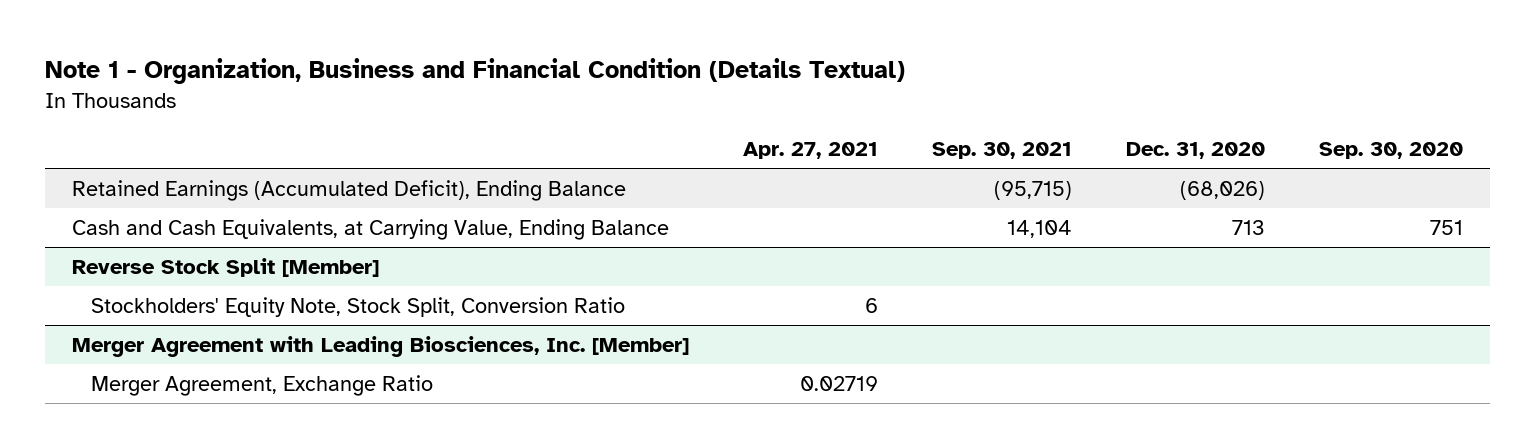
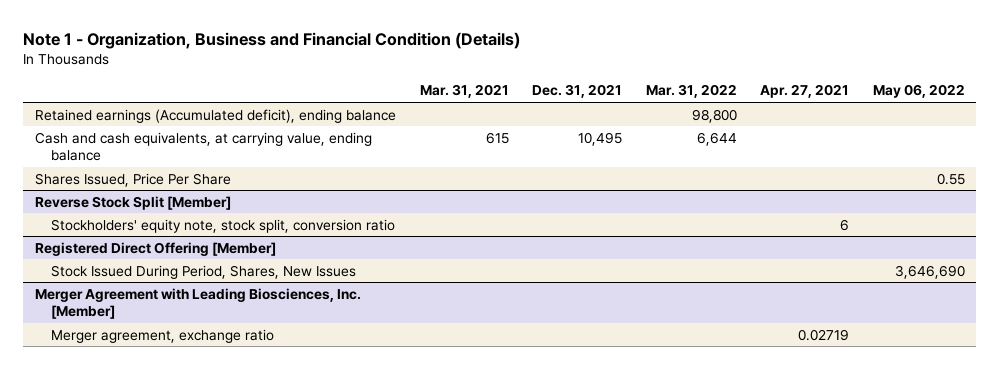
[44,58,905,85] Note 1 - Organization, Business and Financial Condition (Details Textual) -> [23,32,521,50] Note 1 - Organization, Business and Financial Condition (Details)
[931,142,1072,160] Sep. 30, 2021 -> none
[1125,142,1265,160] Dec. 31, 2020 -> none
[1318,142,1463,160] Sep. 30, 2020 -> none
none -> [419,84,509,99] Mar. 31, 2021
none -> [532,84,623,99] Dec. 31, 2021
none -> [645,84,737,99] Mar. 31, 2022
none -> [872,84,965,99] May 06, 2022
[71,179,626,201] Retained Earnings (Accumulated Deficit), Ending Balance -> [35,108,397,123] Retained earnings (Accumulated deficit), ending balance
[71,218,669,240] Cash and Cash Equivalents, at Carrying Value, Ending Balance -> [35,131,373,161] Cash and cash equivalents, at carrying value, ending balance
none -> [35,172,232,187] Shares Issued, Price Per Share
[90,296,625,317] Stockholders' Equity Note, Stock Split, Conversion Ratio -> [51,218,396,233] Stockholders' equity note, stock split, conversion ratio
none -> [35,241,277,256] Registered Direct Offering [Member]
none -> [51,264,357,279] Stock Issued During Period, Shares, New Issues
[90,374,433,396] Merger Agreement, Exchange Ratio -> [51,328,275,343] Merger agreement, exchange ratio

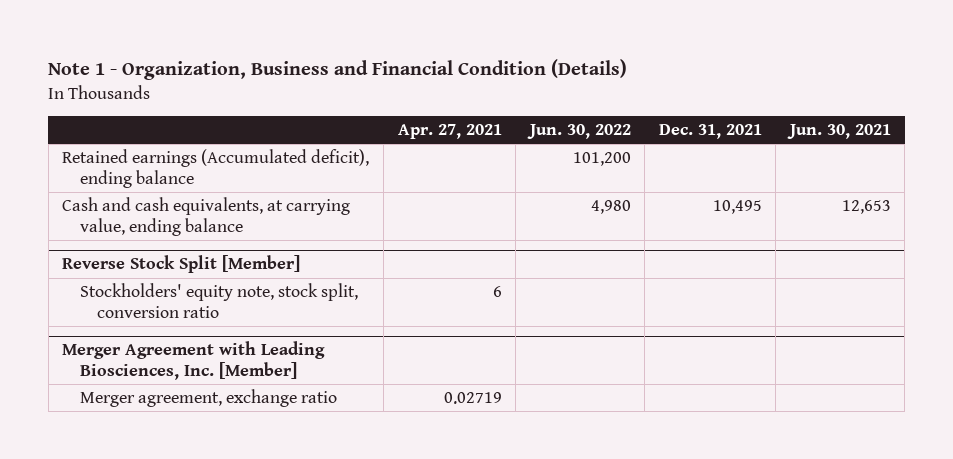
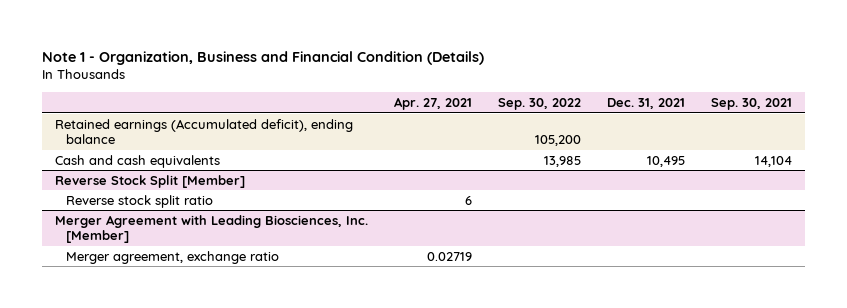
[526,124,631,140] Jun. 30, 2022 -> none
[786,124,891,140] Jun. 30, 2021 -> none
none -> [498,97,582,110] Sep. 30, 2022
none -> [710,97,792,110] Sep. 30, 2021
[62,197,351,236] Cash and cash equivalents, at carrying value, ending balance -> [55,154,221,168] Cash and cash equivalents
[79,283,358,318] Stockholders' equity note, stock split, conversion ratio -> [66,194,214,208] Reverse stock split ratio

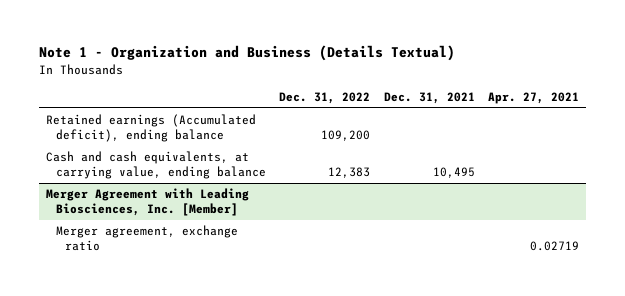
[42,50,485,65] Note 1 - Organization, Business and Financial Condition (Details) -> [38,45,455,62] Note 1 - Organization and Business (Details Textual)
[498,97,582,110] Sep. 30, 2022 -> none
[710,97,792,110] Sep. 30, 2021 -> none
none -> [279,91,371,104] Dec. 31, 2022
[55,174,246,188] Reverse Stock Split [Member] -> none
[66,194,214,208] Reverse stock split ratio -> none
[55,154,221,168] Cash and cash equivalents -> [45,151,266,180] Cash and cash equivalents, at carrying value, ending balance

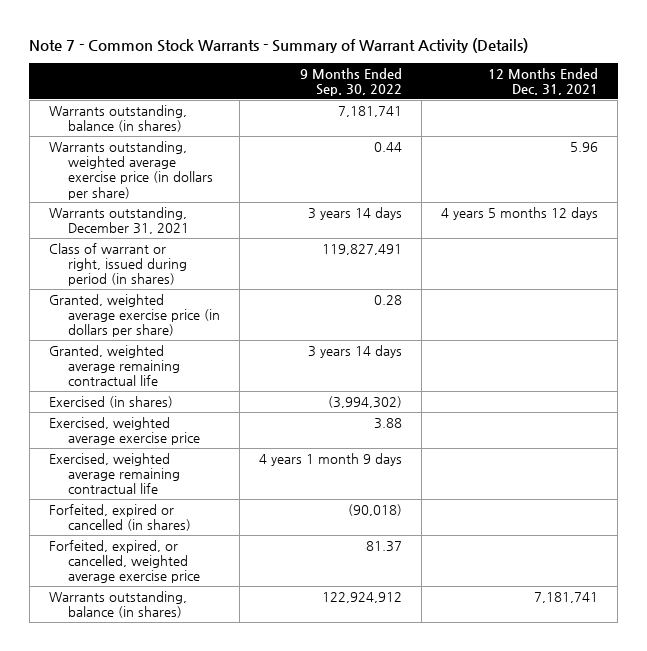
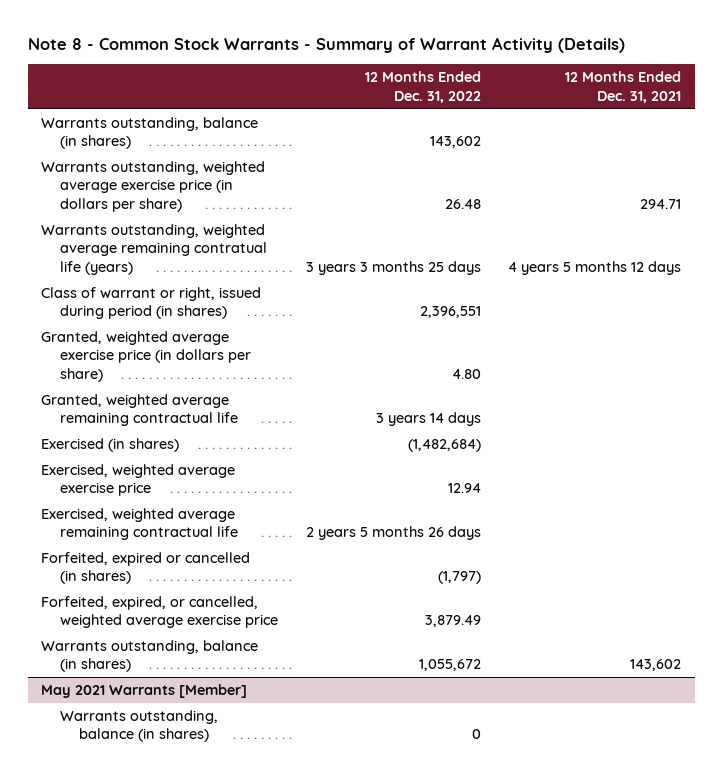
[29,37,529,53] Note 7 - Common Stock Warrants - Summary of Warrant Activity (Details) -> [27,37,625,54] Note 8 - Common Stock Warrants - Summary of Warrant Activity (Details)
[300,67,403,97] 9 Months Ended Sep. 30, 2022 -> none
none -> [364,71,481,103] 12 Months Ended Dec. 31, 2022
[570,141,599,152] 5.96 -> [640,198,682,209] 294.71
[48,206,190,235] Warrants outstanding, December 31, 2021 -> [41,224,268,275] Warrants outstanding, weighted average remaining contratual life (years)
[534,591,599,603] 7,181,741 -> [630,659,682,672] 143,602
none -> [41,684,248,699] May 2021 Warrants [Member]
none -> [60,710,219,743] Warrants outstanding, balance (in shares)

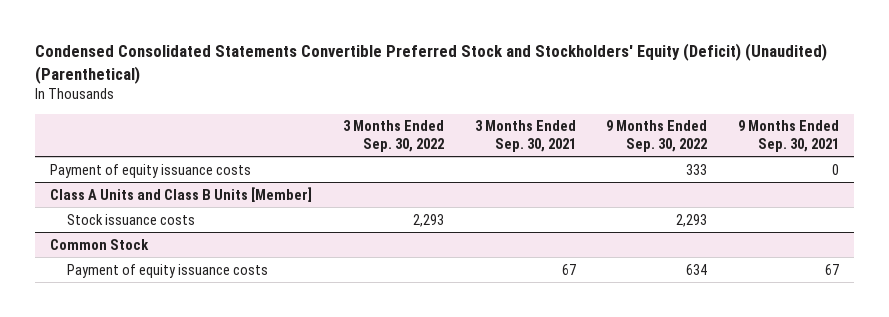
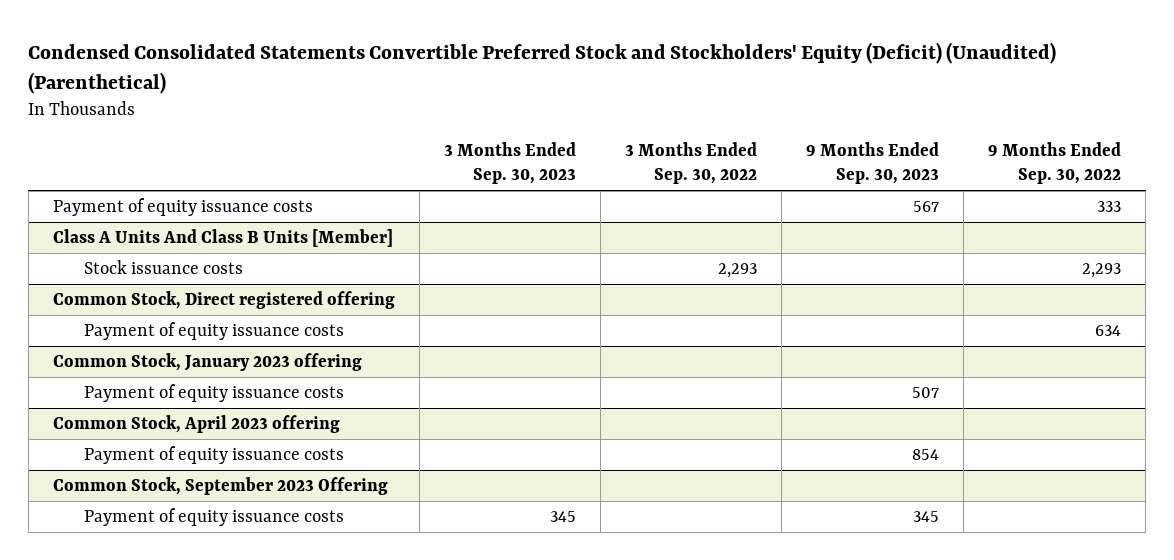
[474,120,576,152] 3 Months Ended Sep. 30, 2021 -> none
[737,120,839,152] 9 Months Ended Sep. 30, 2021 -> none
none -> [443,142,576,185] 3 Months Ended Sep. 30, 2023
none -> [806,142,940,185] 9 Months Ended Sep. 30, 2023
[50,186,313,202] Class A Units and Class B Units [Member] -> [52,229,393,248] Class A Units And Class B Units [Member]
[50,238,150,250] Common Stock -> [52,291,395,310] Common Stock, Direct registered offering
none -> [52,353,362,372] Common Stock, January 2023 offering
none -> [83,384,344,403] Payment of equity issuance costs
none -> [52,415,340,434] Common Stock, April 2023 offering
none -> [83,446,344,465] Payment of equity issuance costs
none -> [52,477,388,496] Common Stock, September 2023 Offering
none -> [83,508,344,527] Payment of equity issuance costs

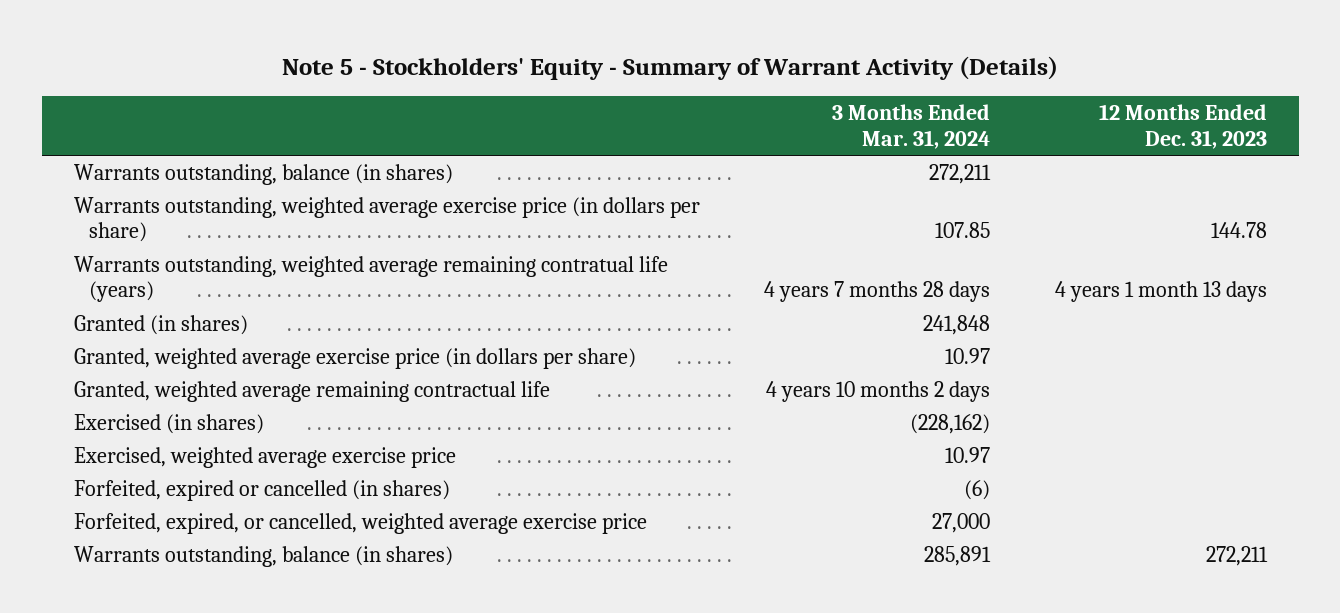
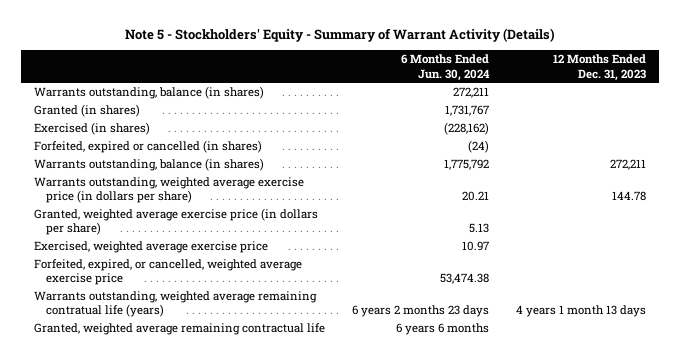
[832,104,991,149] 3 Months Ended Mar. 31, 2024 -> none
none -> [401,54,491,81] 6 Months Ended Jun. 30, 2024
[73,196,700,243] Warrants outstanding, weighted average exercise price (in dollars per share) -> [34,176,305,204] Warrants outstanding, weighted average exercise price (in dollars per share)
[73,347,636,369] Granted, weighted average exercise price (in dollars per share) -> [34,207,319,236] Granted, weighted average exercise price (in dollars per share)
[73,446,456,468] Exercised, weighted average exercise price -> [34,240,269,253] Exercised, weighted average exercise price
[73,512,647,534] Forfeited, expired, or cancelled, weighted average exercise price -> [34,258,303,286] Forfeited, expired, or cancelled, weighted average exercise price
[73,255,668,303] Warrants outstanding, weighted average remaining contratual life (years) -> [34,290,318,318] Warrants outstanding, weighted average remaining contratual life (years)
[73,380,550,402] Granted, weighted average remaining contractual life -> [34,322,326,335] Granted, weighted average remaining contractual life

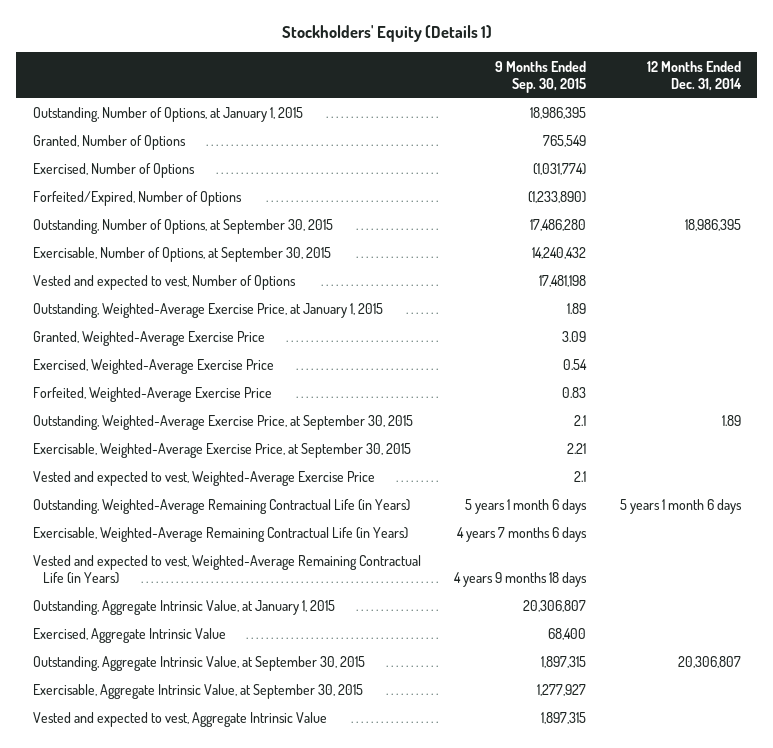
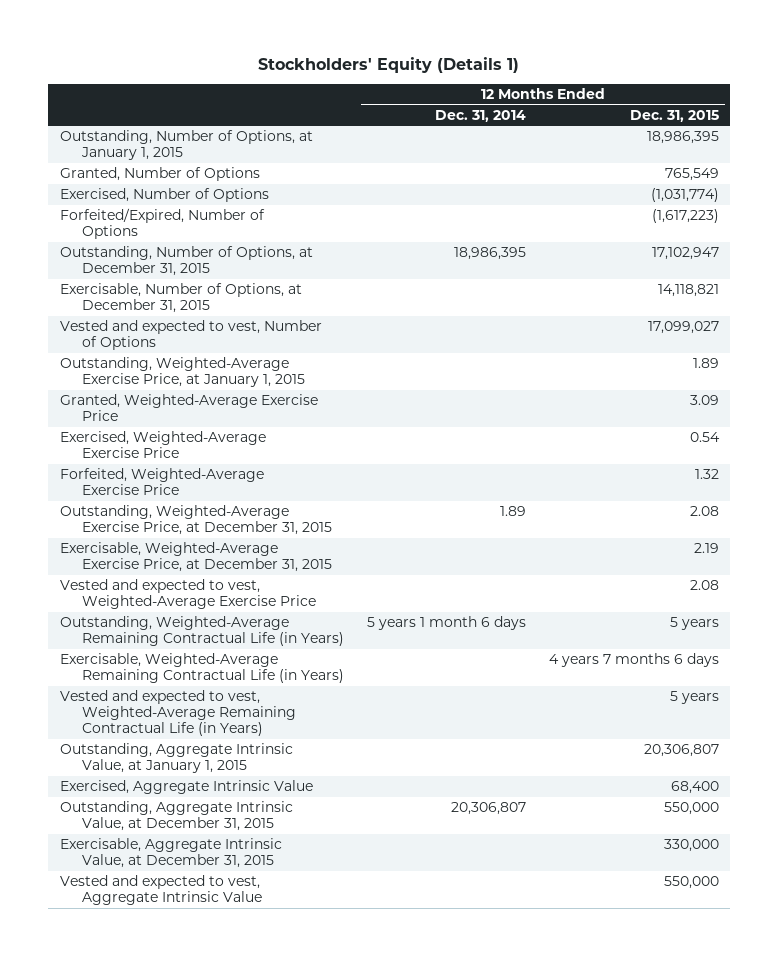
[495,60,587,93] 9 Months Ended Sep. 30, 2015 -> none
none -> [629,109,719,122] Dec. 31, 2015
[32,219,333,235] Outstanding, Number of Options, at September 30, 2015 -> [60,246,314,277] Outstanding, Number of Options, at December 31, 2015
[32,247,331,263] Exercisable, Number of Options, at September 30, 2015 -> [60,283,303,314] Exercisable, Number of Options, at December 31, 2015
[32,415,413,431] Outstanding, Weighted-Average Exercise Price, at September 30, 2015 -> [60,505,332,536] Outstanding, Weighted-Average Exercise Price, at December 31, 2015
[32,443,411,459] Exercisable, Weighted-Average Exercise Price, at September 30, 2015 -> [60,542,332,573] Exercisable, Weighted-Average Exercise Price, at December 31, 2015
[32,656,365,672] Outstanding, Aggregate Intrinsic Value, at September 30, 2015 -> [60,801,294,832] Outstanding, Aggregate Intrinsic Value, at December 31, 2015
[32,684,363,700] Exercisable, Aggregate Intrinsic Value, at September 30, 2015 -> [60,838,283,869] Exercisable, Aggregate Intrinsic Value, at December 31, 2015

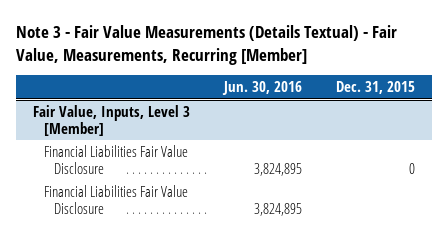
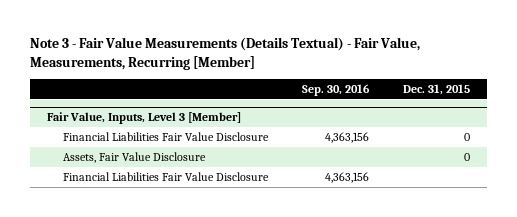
[221,80,302,95] Jun. 30, 2016 -> none
none -> [301,83,370,96] Sep. 30, 2016
none -> [62,151,206,163] Assets, Fair Value Disclosure

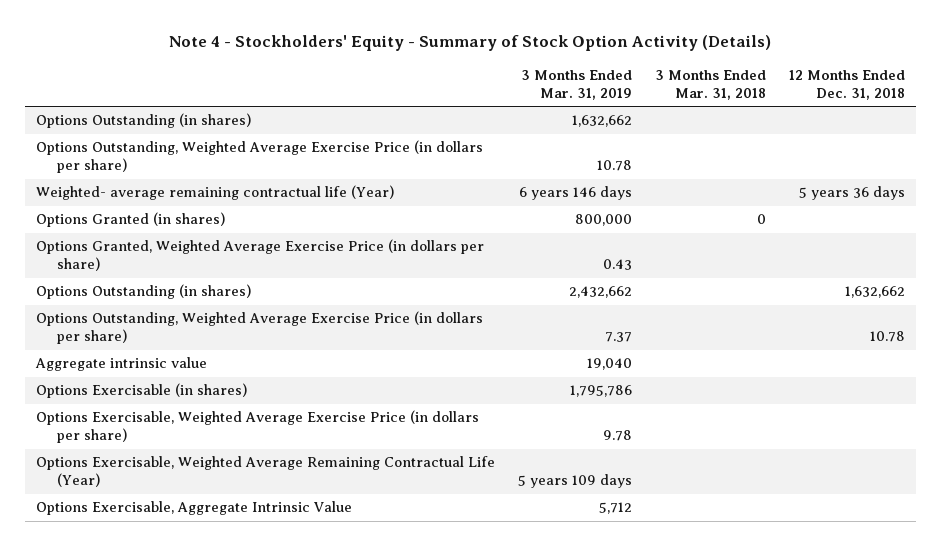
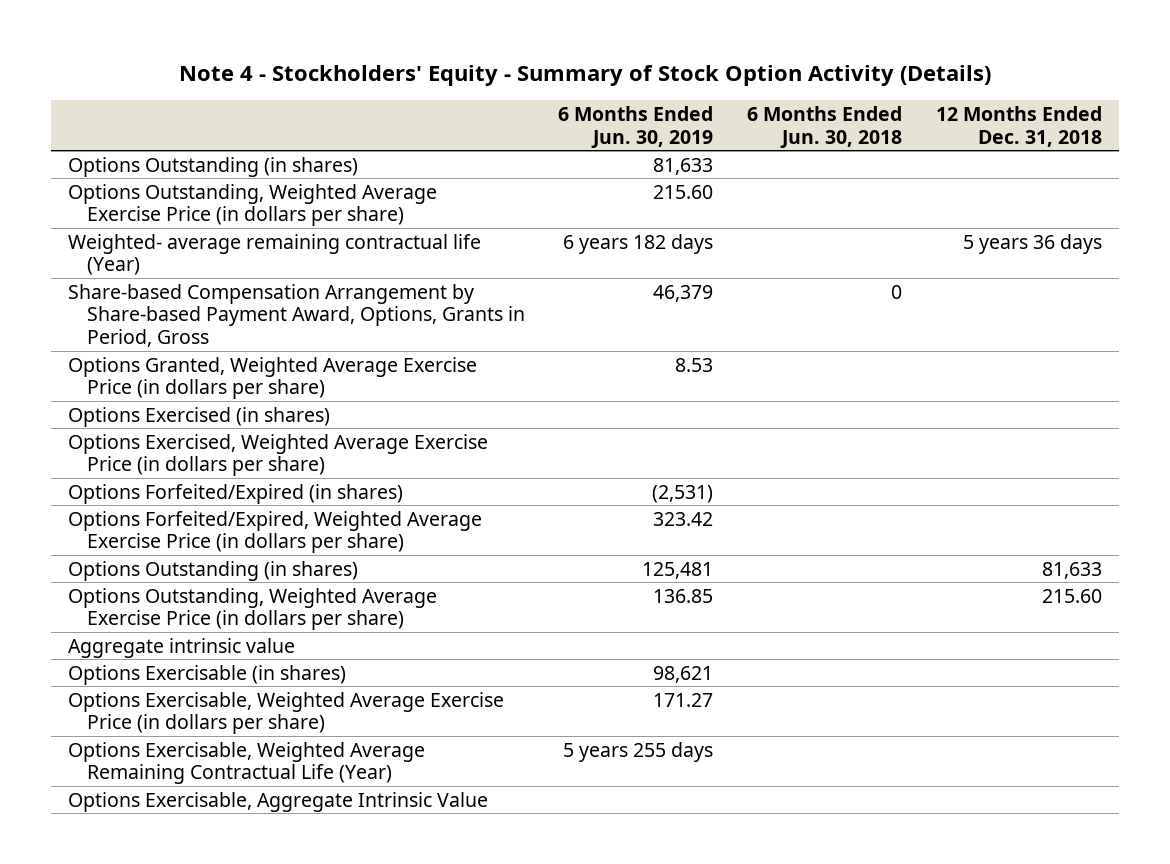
[520,69,632,100] 3 Months Ended Mar. 31, 2019 -> none
[654,69,766,100] 3 Months Ended Mar. 31, 2018 -> none
none -> [558,106,714,148] 6 Months Ended Jun. 30, 2019
none -> [747,106,903,148] 6 Months Ended Jun. 30, 2018
[36,212,226,228] Options Granted (in shares) -> [67,283,525,348] Share-based Compensation Arrangement by Share-based Payment Award, Options, Grants in Period, Gross
none -> [67,406,330,427] Options Exercised (in shares)
none -> [67,433,488,477] Options Exercised, Weighted Average Exercise Price (in dollars per share)
none -> [67,483,403,504] Options Forfeited/Expired (in shares)
none -> [67,510,482,554] Options Forfeited/Expired, Weighted Average Exercise Price (in dollars per share)
[844,286,905,299] 1,632,662 -> [1041,561,1102,579] 81,633
[869,331,905,343] 10.78 -> [1041,588,1102,603] 215.60

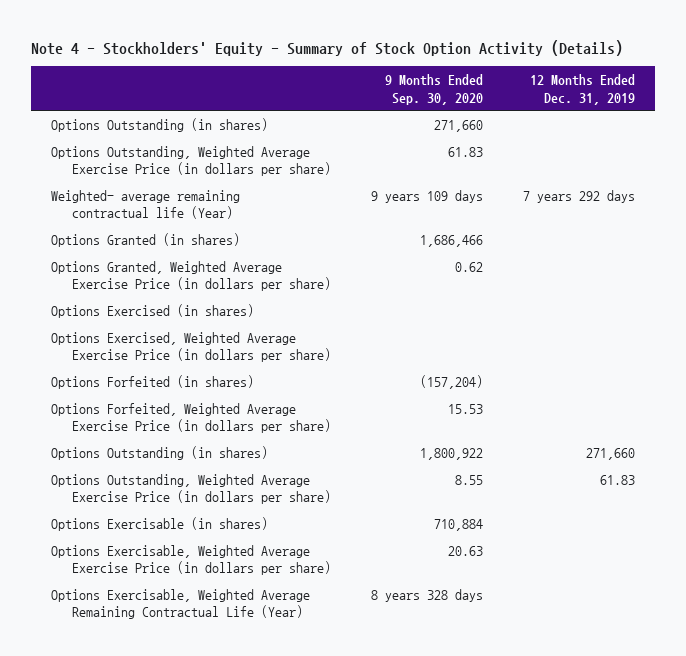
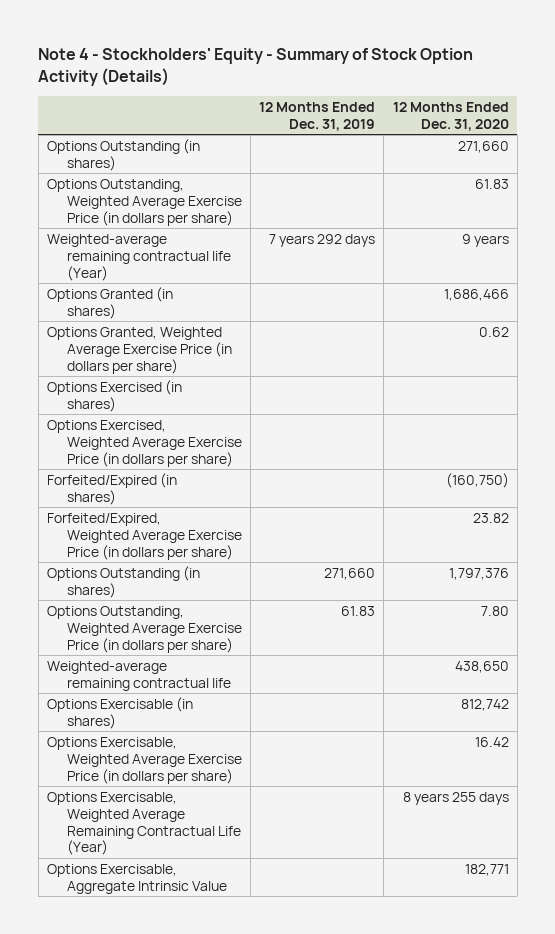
[384,74,483,105] 9 Months Ended Sep. 30, 2020 -> none
none -> [392,101,509,131] 12 Months Ended Dec. 31, 2020
[51,189,241,220] Weighted- average remaining contractual life (Year) -> [46,233,232,281] Weighted-average remaining contractual life (Year)
[51,374,255,389] Options Forfeited (in shares) -> [46,472,177,505] Forfeited/Expired (in shares)
[51,402,331,434] Options Forfeited, Weighted Average Exercise Price (in dollars per share) -> [46,512,243,560] Forfeited/Expired, Weighted Average Exercise Price (in dollars per share)
none -> [46,660,232,691] Weighted-average remaining contractual life
none -> [46,863,228,894] Options Exercisable, Aggregate Intrinsic Value

